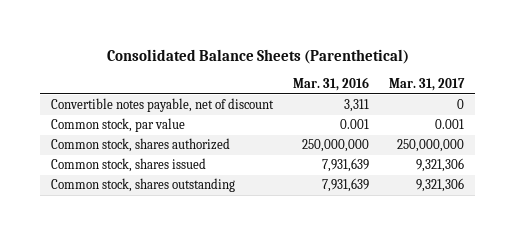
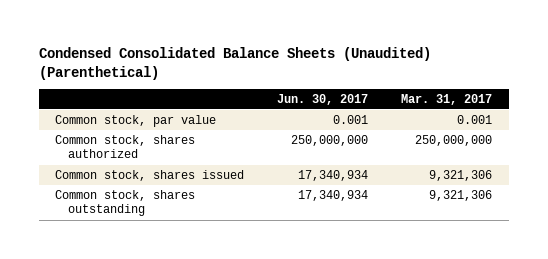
[106,48,409,64] Consolidated Balance Sheets (Parenthetical) -> [38,46,431,80] Condensed Consolidated Balance Sheets (Unaudited) (Parenthetical)
[293,77,370,92] Mar. 31, 2016 -> none
none -> [277,93,369,105] Jun. 30, 2017
[50,98,274,113] Convertible notes payable, net of discount -> none

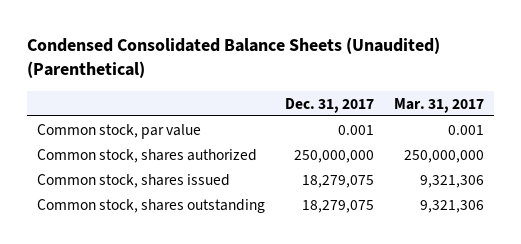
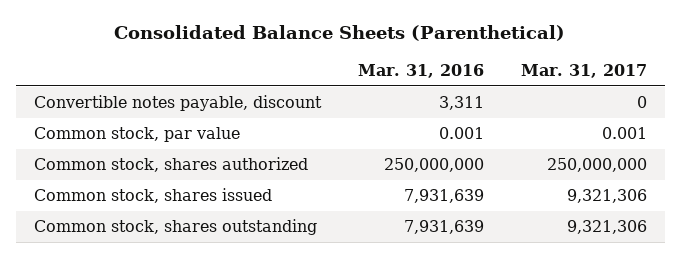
[26,36,440,79] Condensed Consolidated Balance Sheets (Unaudited) (Parenthetical) -> [114,25,566,42] Consolidated Balance Sheets (Parenthetical)
[284,97,374,113] Dec. 31, 2017 -> none
none -> [357,63,484,78] Mar. 31, 2016
none -> [33,95,322,112] Convertible notes payable, discount

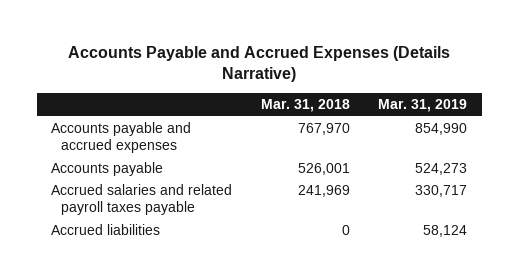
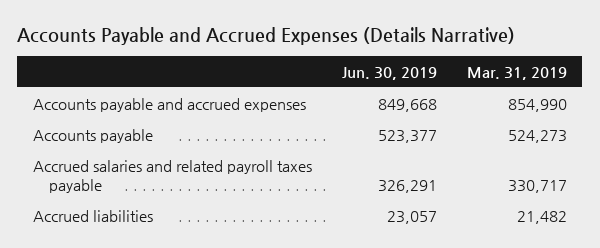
[260,99,350,113] Mar. 31, 2018 -> none
none -> [341,66,437,80] Jun. 30, 2019
[423,224,468,237] 58,124 -> [517,210,568,224] 21,482

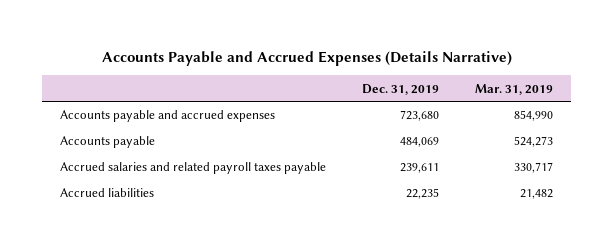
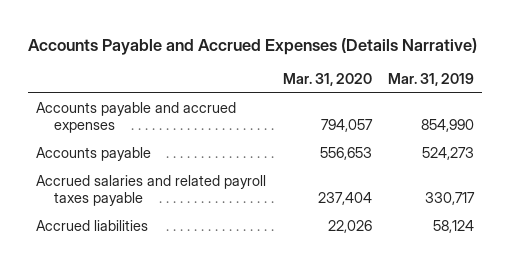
[362,83,440,95] Dec. 31, 2019 -> none
none -> [282,73,372,87] Mar. 31, 2020
[520,189,554,200] 21,482 -> [432,220,474,234] 58,124

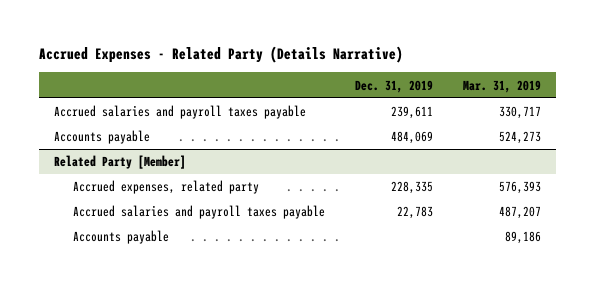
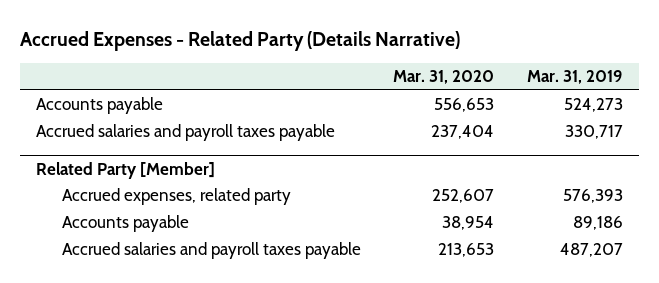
[355,79,434,93] Dec. 31, 2019 -> none
none -> [393,70,495,85] Mar. 31, 2020
[53,105,306,120] Accrued salaries and payroll taxes payable -> [36,124,336,142] Accrued salaries and payroll taxes payable
[73,205,326,220] Accrued salaries and payroll taxes payable -> [61,242,361,260] Accrued salaries and payroll taxes payable

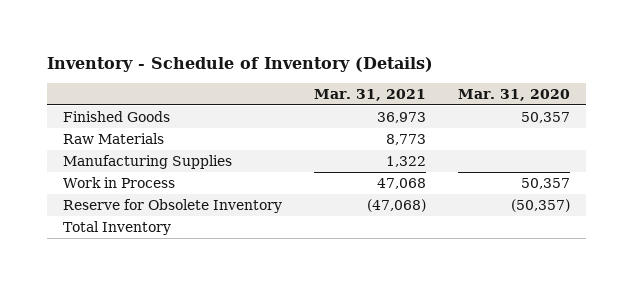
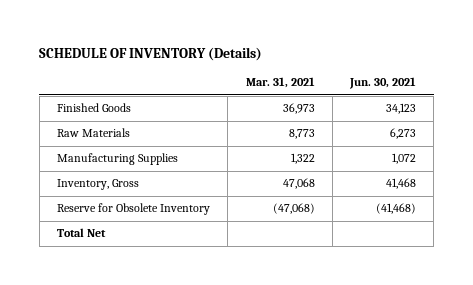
[46,56,433,72] Inventory - Schedule of Inventory (Details) -> [39,46,263,61] SCHEDULE OF INVENTORY (Details)
[457,88,570,101] Mar. 31, 2020 -> none
none -> [348,77,416,90] Jun. 30, 2021
[62,177,175,189] Work in Process -> [57,179,140,191] Inventory, Gross
[62,221,171,236] Total Inventory -> [57,228,107,238] Total Net

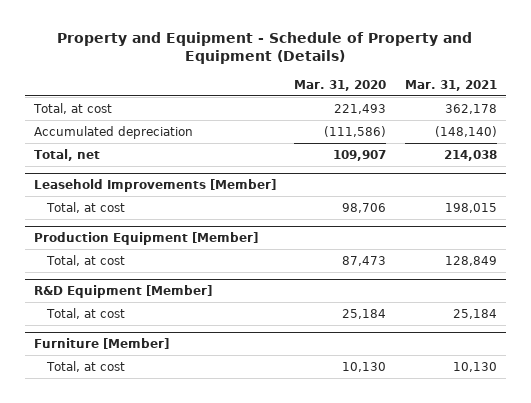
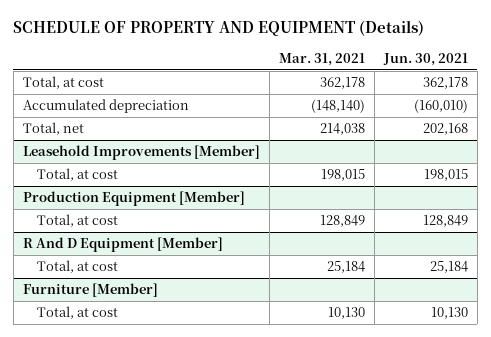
[57,31,473,65] Property and Equipment - Schedule of Property and Equipment (Details) -> [13,20,425,37] SCHEDULE OF PROPERTY AND EQUIPMENT (Details)
[294,79,387,91] Mar. 31, 2020 -> none
none -> [382,52,468,66] Jun. 30, 2021
[33,284,212,298] R&D Equipment [Member] -> [22,237,223,253] R And D Equipment [Member]

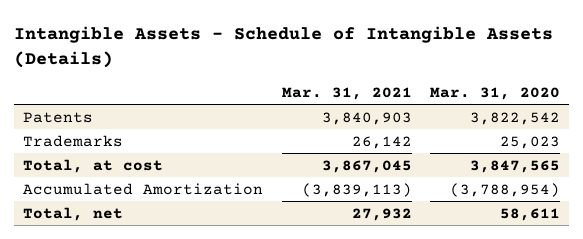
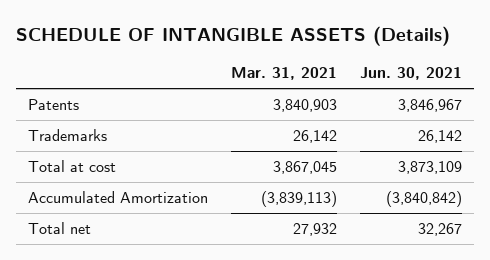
[14,26,554,69] Intangible Assets - Schedule of Intangible Assets (Details) -> [16,25,451,46] SCHEDULE OF INTANGIBLE ASSETS (Details)
[429,86,560,100] Mar. 31, 2020 -> none
none -> [360,67,463,81] Jun. 30, 2021
[23,158,164,173] Total, at cost -> [27,160,116,173] Total at cost
[23,206,124,221] Total, net -> [27,222,91,235] Total net

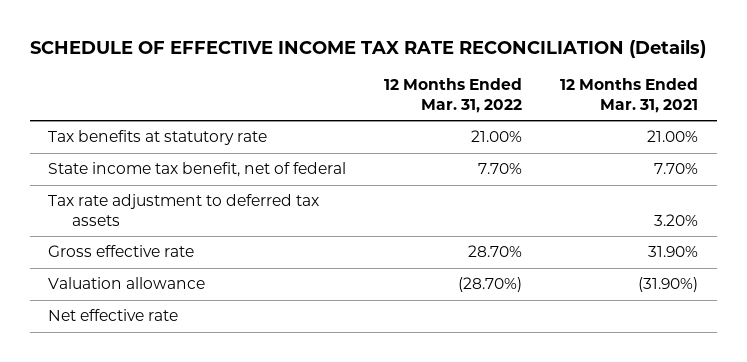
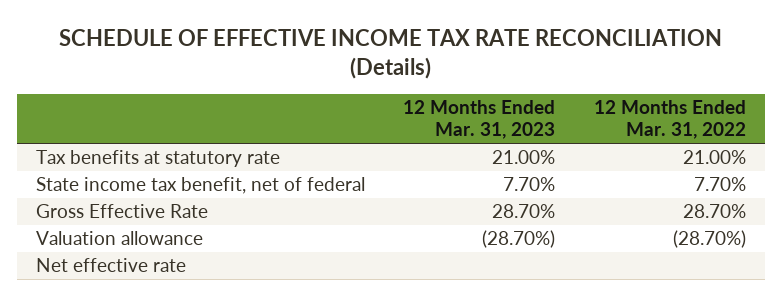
[560,78,699,113] 12 Months Ended Mar. 31, 2021 -> none
none -> [403,100,556,140] 12 Months Ended Mar. 31, 2023
[48,194,320,226] Tax rate adjustment to deferred tax assets -> none
[48,245,195,258] Gross effective rate -> [35,204,208,219] Gross Effective Rate

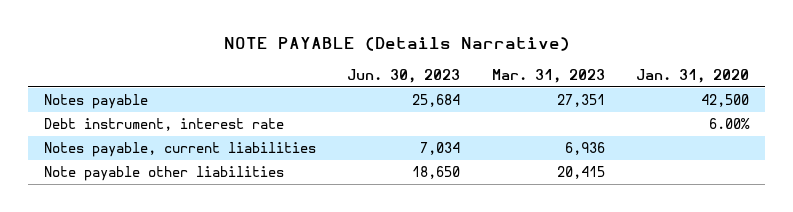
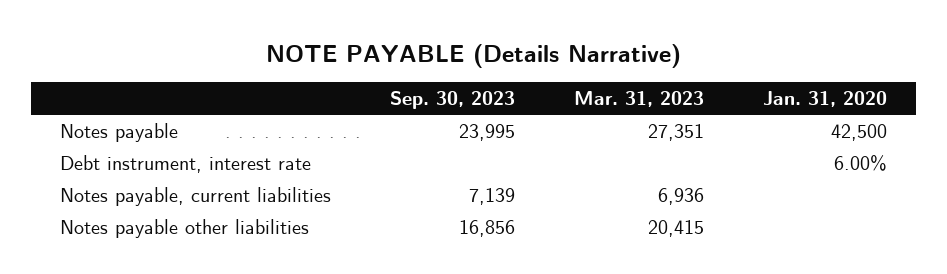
[347,68,461,83] Jun. 30, 2023 -> none
none -> [390,91,516,110] Sep. 30, 2023
[44,166,285,182] Note payable other liabilities -> [60,219,310,239] Notes payable other liabilities

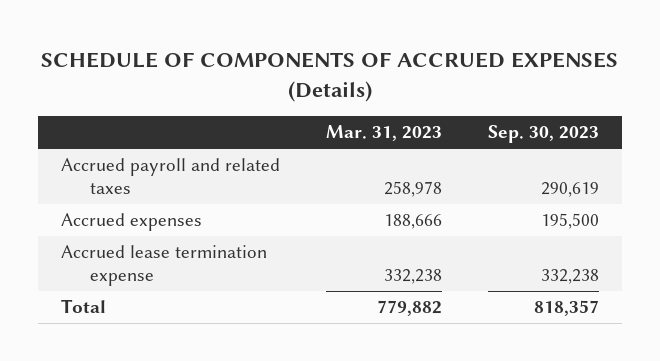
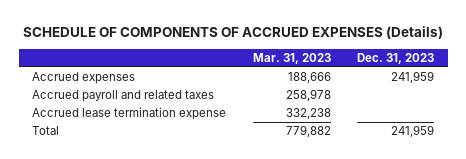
[488,125,600,144] Sep. 30, 2023 -> none
none -> [357,53,435,65] Dec. 31, 2023
[60,158,280,195] Accrued payroll and related taxes -> [32,90,215,103] Accrued payroll and related taxes

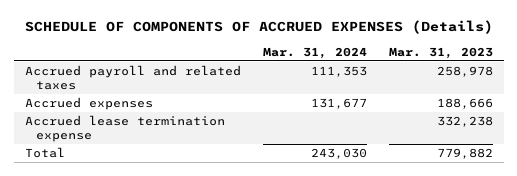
[357,53,435,65] Dec. 31, 2023 -> none
none -> [262,46,367,59] Mar. 31, 2024
[32,72,136,85] Accrued expenses -> [24,97,153,111] Accrued expenses

